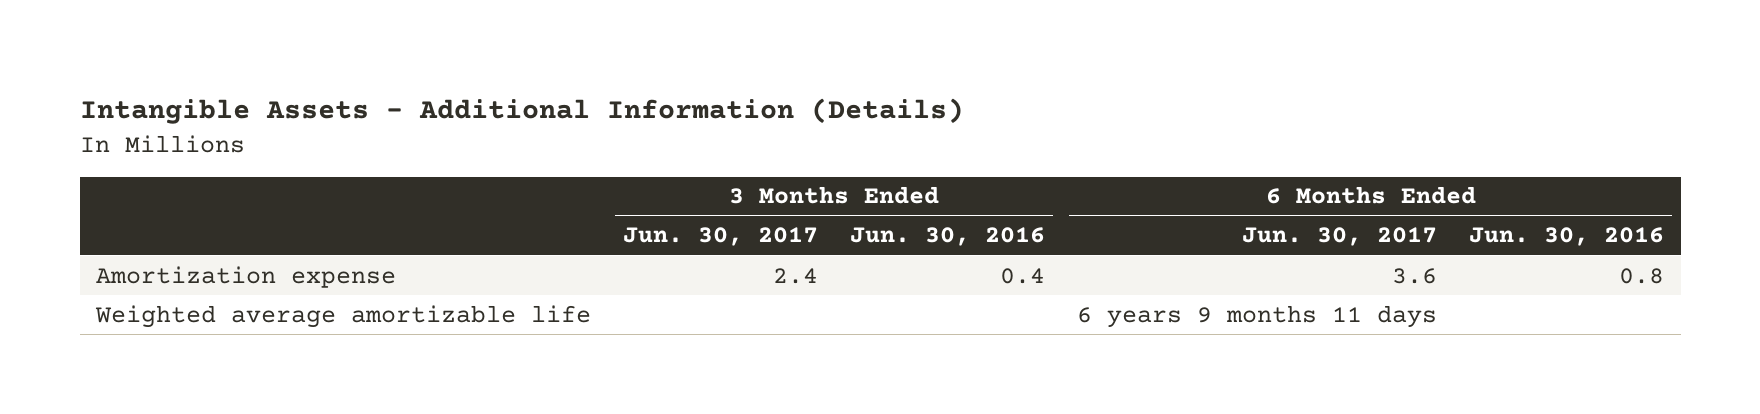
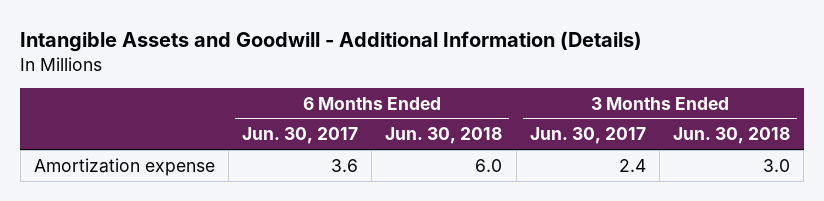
[79,98,964,125] Intangible Assets - Additional Information (Details) -> [20,31,643,53] Intangible Assets and Goodwill - Additional Information (Details)
[850,227,1046,247] Jun. 30, 2016 -> none
[1469,227,1665,247] Jun. 30, 2016 -> none
none -> [385,127,503,145] Jun. 30, 2018
none -> [673,127,791,145] Jun. 30, 2018
[94,304,591,328] Weighted average amortizable life -> none

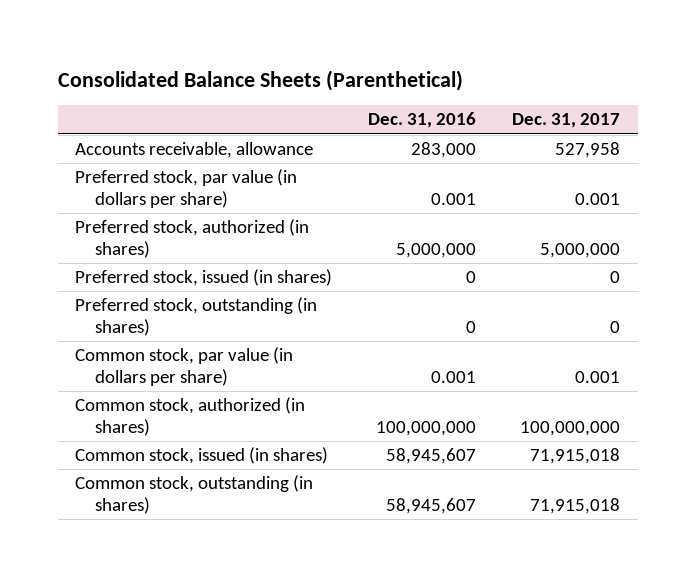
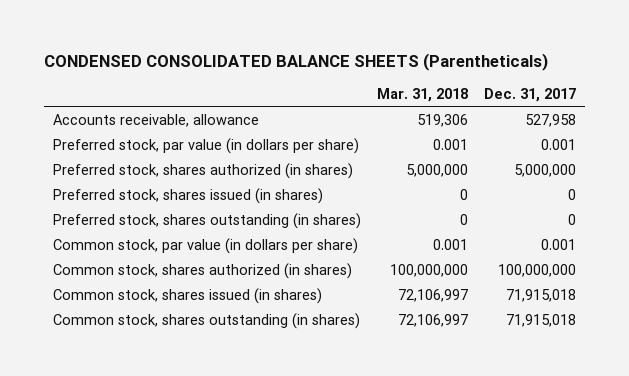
[57,69,463,91] Consolidated Balance Sheets (Parenthetical) -> [44,52,549,71] CONDENSED CONSOLIDATED BALANCE SHEETS (Parentheticals)
[368,112,477,129] Dec. 31, 2016 -> none
none -> [376,87,468,102] Mar. 31, 2018
[75,219,310,258] Preferred stock, authorized (in shares) -> [52,162,353,179] Preferred stock, shares authorized (in shares)
[75,269,333,287] Preferred stock, issued (in shares) -> [52,187,323,204] Preferred stock, shares issued (in shares)
[75,297,318,336] Preferred stock, outstanding (in shares) -> [52,212,361,229] Preferred stock, shares outstanding (in shares)
[75,397,306,436] Common stock, authorized (in shares) -> [52,262,352,279] Common stock, shares authorized (in shares)
[75,447,329,465] Common stock, issued (in shares) -> [52,287,322,304] Common stock, shares issued (in shares)
[75,475,314,514] Common stock, outstanding (in shares) -> [52,312,360,329] Common stock, shares outstanding (in shares)

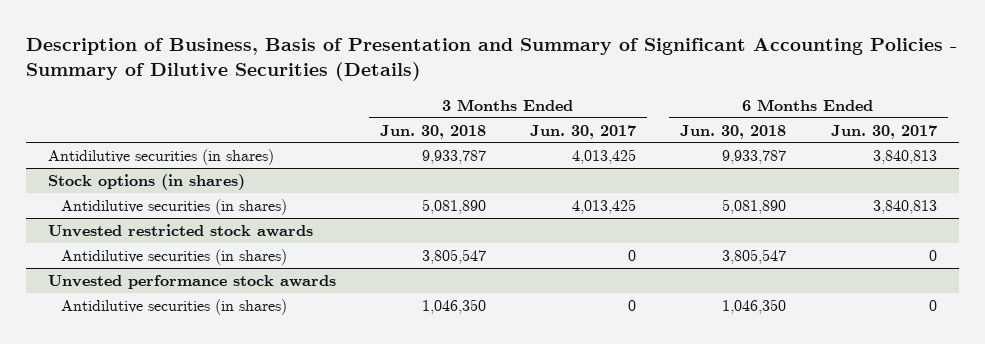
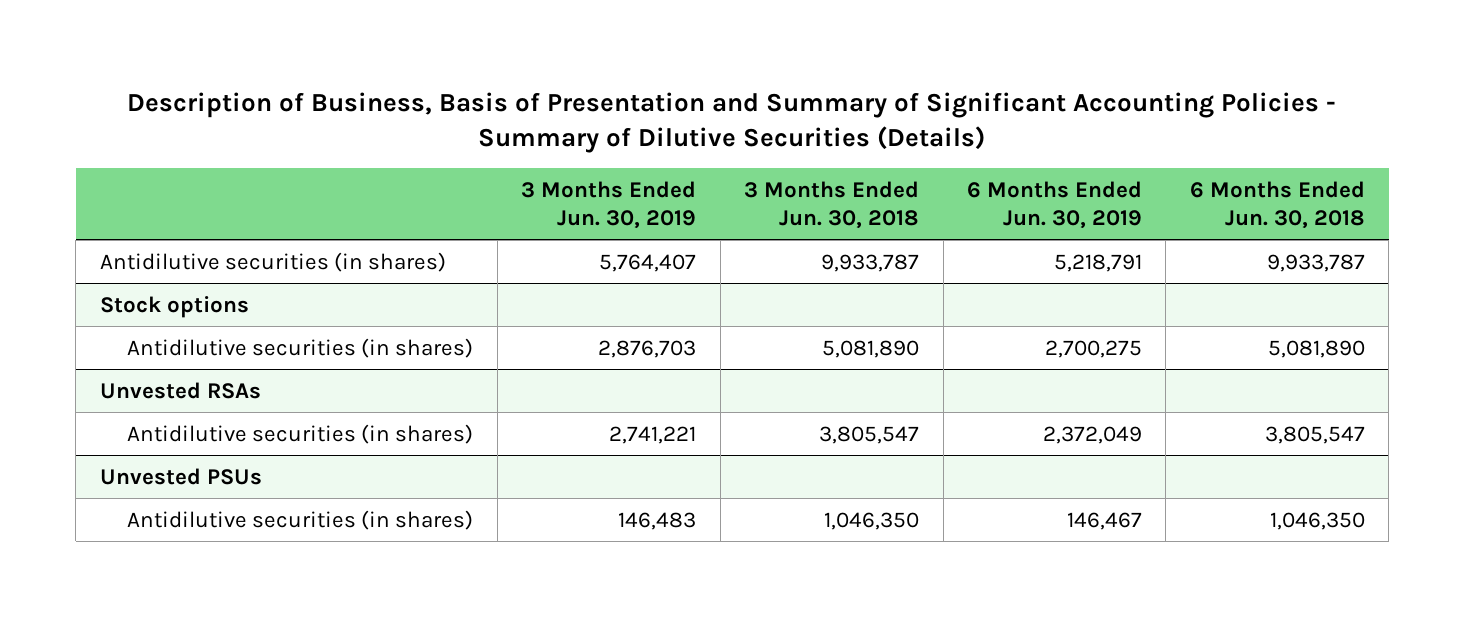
[530,124,637,139] Jun. 30, 2017 -> none
[830,124,937,139] Jun. 30, 2017 -> none
none -> [521,180,697,229] 3 Months Ended Jun. 30, 2019
none -> [966,180,1142,229] 6 Months Ended Jun. 30, 2019
[48,174,246,191] Stock options (in shares) -> [99,295,249,318] Stock options
[48,224,314,238] Unvested restricted stock awards -> [99,381,261,399] Unvested RSAs
[48,275,337,290] Unvested performance stock awards -> [99,467,262,485] Unvested PSUs

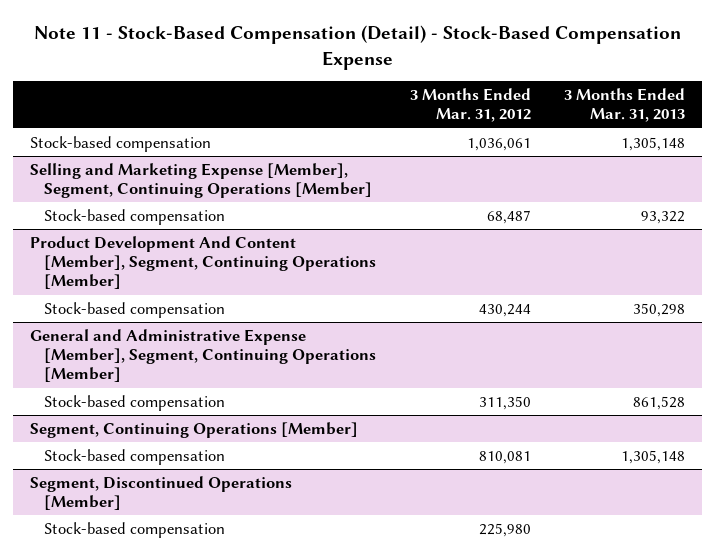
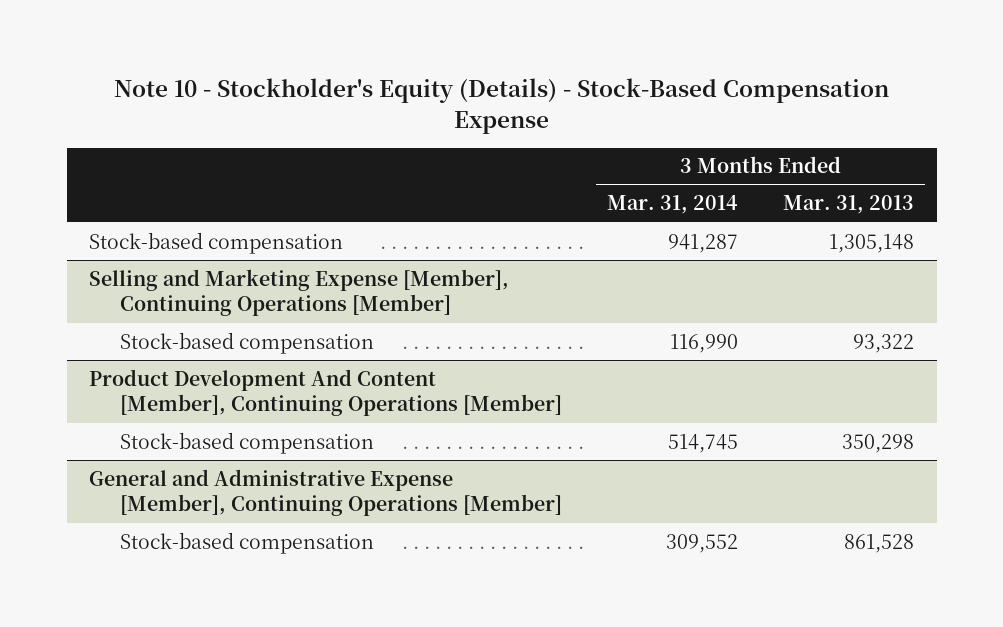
[33,25,681,70] Note 11 - Stock-Based Compensation (Detail) - Stock-Based Compensation Expense -> [113,78,889,134] Note 10 - Stockholder's Equity (Details) - Stock-Based Compensation Expense
[409,88,531,123] 3 Months Ended Mar. 31, 2012 -> none
none -> [606,195,738,215] Mar. 31, 2014
[30,162,373,199] Selling and Marketing Expense [Member], Segment, Continuing Operations [Member] -> [89,268,510,317] Selling and Marketing Expense [Member], Continuing Operations [Member]
[30,235,377,290] Product Development And Content [Member], Segment, Continuing Operations [Member] -> [89,368,562,417] Product Development And Content [Member], Continuing Operations [Member]
[30,328,377,383] General and Administrative Expense [Member], Segment, Continuing Operations [Member] -> [89,468,562,517] General and Administrative Expense [Member], Continuing Operations [Member]
[30,421,359,438] Segment, Continuing Operations [Member] -> none
[44,448,226,465] Stock-based compensation -> none
[30,475,293,511] Segment, Discontinued Operations [Member] -> none
[44,521,226,538] Stock-based compensation -> none

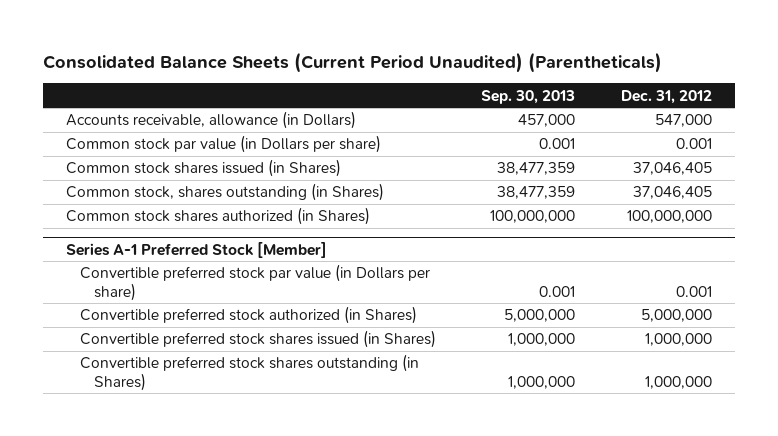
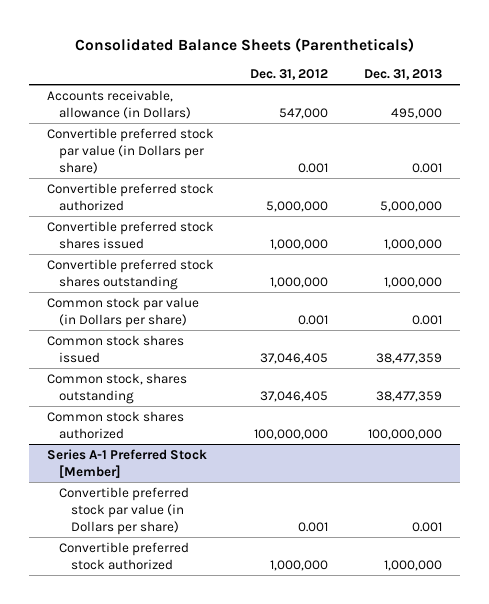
[43,51,663,73] Consolidated Balance Sheets (Current Period Unaudited) (Parentheticals) -> [74,38,414,53] Consolidated Balance Sheets (Parentheticals)
[481,89,576,104] Sep. 30, 2013 -> none
none -> [363,69,442,81] Dec. 31, 2013
none -> [47,127,215,174] Convertible preferred stock par value (in Dollars per share)
none -> [47,182,215,211] Convertible preferred stock authorized
none -> [47,220,215,249] Convertible preferred stock shares issued
none -> [47,258,215,290] Convertible preferred stock shares outstanding
[65,159,341,178] Common stock shares issued (in Shares) -> [47,334,185,363] Common stock shares issued
[65,183,384,202] Common stock, shares outstanding (in Shares) -> [47,372,188,404] Common stock, shares outstanding
[65,207,370,226] Common stock shares authorized (in Shares) -> [47,410,185,439] Common stock shares authorized
[79,330,436,349] Convertible preferred stock shares issued (in Shares) -> none
[79,354,419,391] Convertible preferred stock shares outstanding (in Shares) -> none
[79,306,417,325] Convertible preferred stock authorized (in Shares) -> [59,541,190,570] Convertible preferred stock authorized
[640,309,712,323] 5,000,000 -> [270,559,329,571] 1,000,000

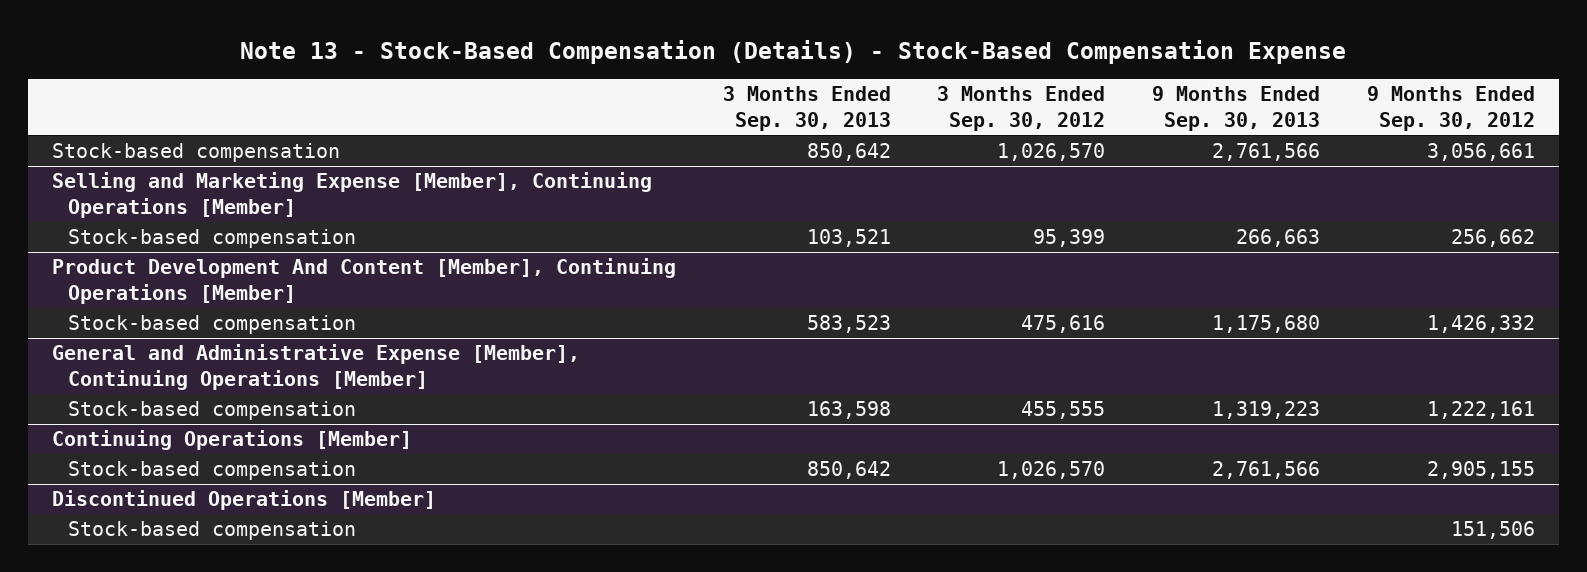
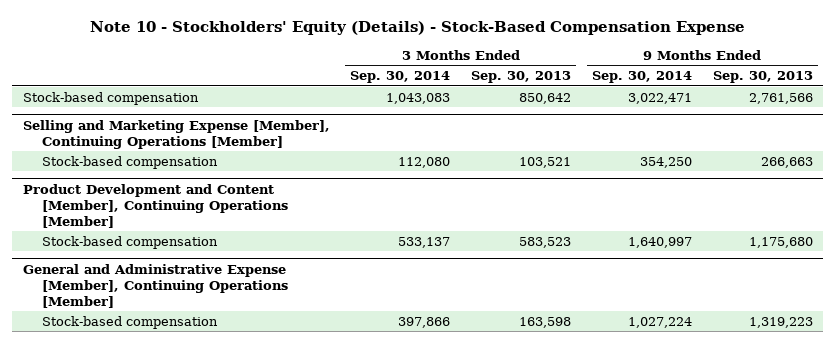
[240,39,1347,64] Note 13 - Stock-Based Compensation (Details) - Stock-Based Compensation Expense -> [89,21,745,36] Note 10 - Stockholders' Equity (Details) - Stock-Based Compensation Expense
[937,86,1106,131] 3 Months Ended Sep. 30, 2012 -> none
[1367,86,1536,131] 9 Months Ended Sep. 30, 2012 -> none
none -> [350,71,451,84] Sep. 30, 2014
none -> [591,71,692,84] Sep. 30, 2014
[51,258,676,304] Product Development And Content [Member], Continuing Operations [Member] -> [22,183,288,228] Product Development and Content [Member], Continuing Operations [Member]
[51,430,412,451] Continuing Operations [Member] -> none
[68,461,357,481] Stock-based compensation -> none
[51,490,436,511] Discontinued Operations [Member] -> none
[68,521,357,541] Stock-based compensation -> none

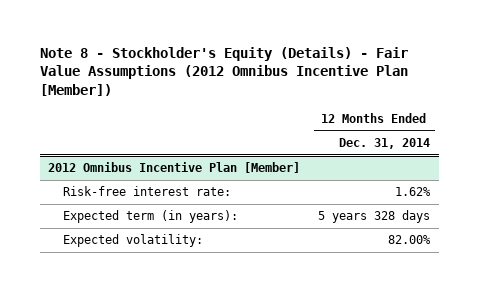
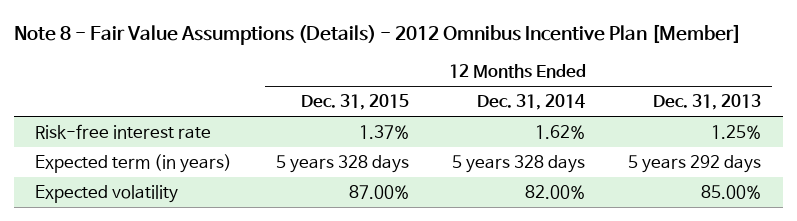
[39,46,408,96] Note 8 - Stockholder's Equity (Details) - Fair Value Assumptions (2012 Omnibus Incentive Plan [Member]) -> [13,23,741,45] Note 8 - Fair Value Assumptions (Details) - 2012 Omnibus Incentive Plan [Member]
none -> [300,94,409,111] Dec. 31, 2015
none -> [653,94,762,111] Dec. 31, 2013
[48,162,301,174] 2012 Omnibus Incentive Plan [Member] -> none
[62,186,231,197] Risk-free interest rate: -> [35,123,212,139] Risk-free interest rate
[62,210,238,224] Expected term (in years): -> [35,153,233,173] Expected term (in years)
[62,234,203,248] Expected volatility: -> [35,184,179,203] Expected volatility

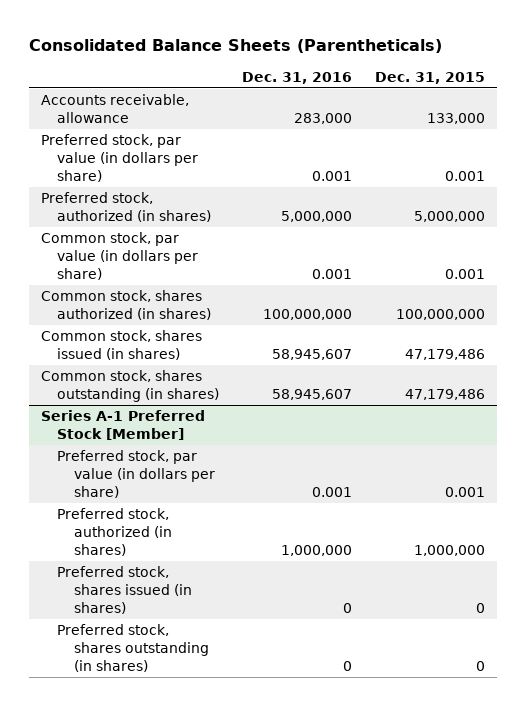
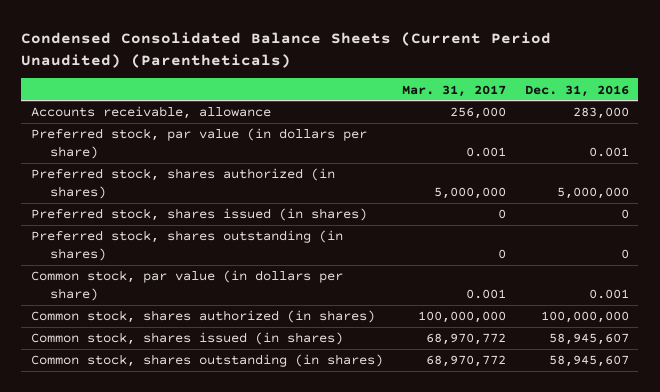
[29,39,443,54] Consolidated Balance Sheets (Parentheticals) -> [21,31,552,68] Condensed Consolidated Balance Sheets (Current Period Unaudited) (Parentheticals)
[375,71,486,84] Dec. 31, 2015 -> none
none -> [401,84,506,97] Mar. 31, 2017
[40,192,212,223] Preferred stock, authorized (in shares) -> [30,168,335,199] Preferred stock, shares authorized (in shares)
none -> [30,208,367,222] Preferred stock, shares issued (in shares)
none -> [30,230,343,261] Preferred stock, shares outstanding (in shares)
[40,410,205,441] Series A-1 Preferred Stock [Member] -> none
[57,450,216,499] Preferred stock, par value (in dollars per share) -> none
[57,508,173,557] Preferred stock, authorized (in shares) -> none
[57,566,193,615] Preferred stock, shares issued (in shares) -> none
[57,624,210,673] Preferred stock, shares outstanding (in shares) -> none

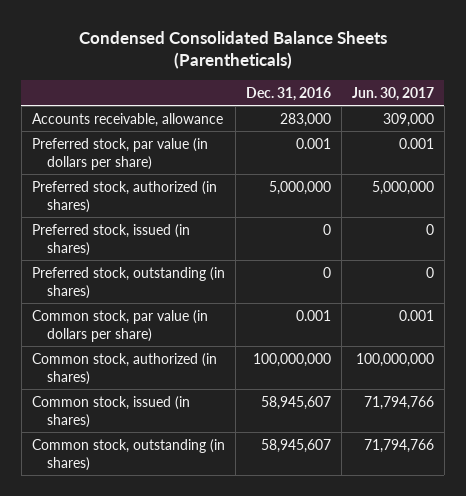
[21,31,552,68] Condensed Consolidated Balance Sheets (Current Period Unaudited) (Parentheticals) -> [78,30,387,69] Condensed Consolidated Balance Sheets (Parentheticals)
[401,84,506,97] Mar. 31, 2017 -> none
none -> [351,86,434,101] Jun. 30, 2017
[30,168,335,199] Preferred stock, shares authorized (in shares) -> [31,180,217,213] Preferred stock, authorized (in shares)
[30,208,367,222] Preferred stock, shares issued (in shares) -> [31,223,190,256] Preferred stock, issued (in shares)
[30,230,343,261] Preferred stock, shares outstanding (in shares) -> [31,266,225,299] Preferred stock, outstanding (in shares)
[30,310,375,324] Common stock, shares authorized (in shares) -> [31,352,217,385] Common stock, authorized (in shares)
[30,332,343,346] Common stock, shares issued (in shares) -> [31,395,190,428] Common stock, issued (in shares)
[30,354,383,368] Common stock, shares outstanding (in shares) -> [31,438,225,471] Common stock, outstanding (in shares)

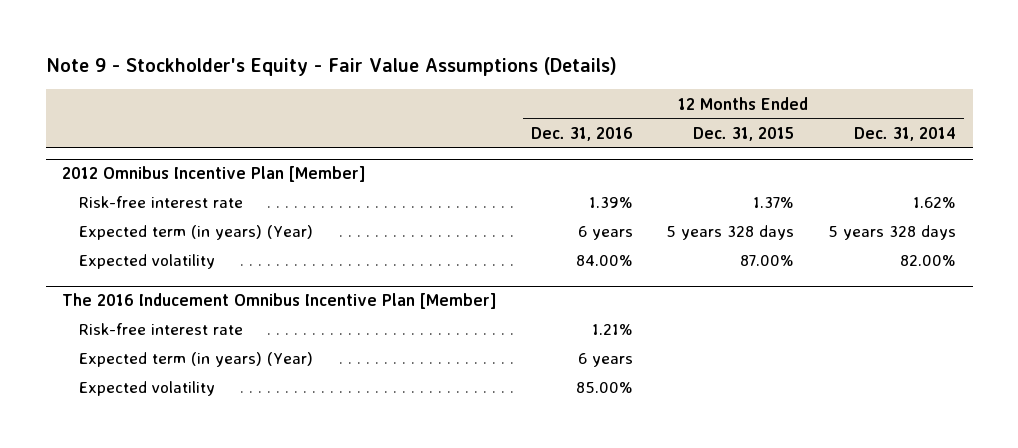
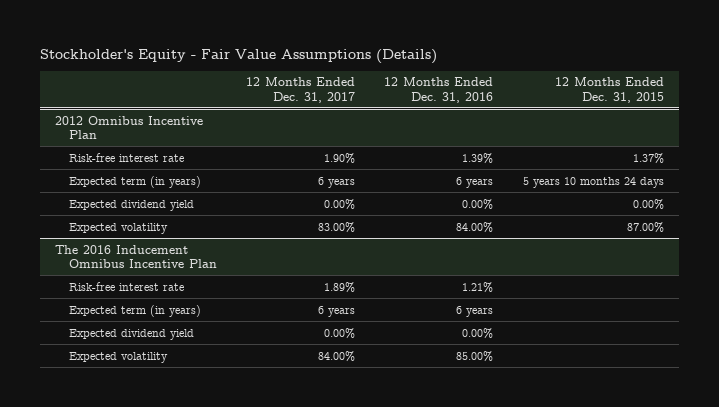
[45,57,617,77] Note 9 - Stockholder's Equity - Fair Value Assumptions (Details) -> [39,48,437,64] Stockholder's Equity - Fair Value Assumptions (Details)
[854,126,957,141] Dec. 31, 2014 -> none
none -> [245,77,355,103] 12 Months Ended Dec. 31, 2017
[62,166,367,183] 2012 Omnibus Incentive Plan [Member] -> [54,115,203,139] 2012 Omnibus Incentive Plan
[79,225,314,241] Expected term (in years) (Year) -> [68,175,201,188] Expected term (in years)
[666,225,795,241] 5 years 328 days -> [522,176,664,188] 5 years 10 months 24 days
none -> [68,199,194,211] Expected dividend yield
[62,293,498,310] The 2016 Inducement Omnibus Incentive Plan [Member] -> [54,244,217,268] The 2016 Inducement Omnibus Incentive Plan
[79,352,314,368] Expected term (in years) (Year) -> [68,304,201,317] Expected term (in years)
none -> [68,328,194,340] Expected dividend yield

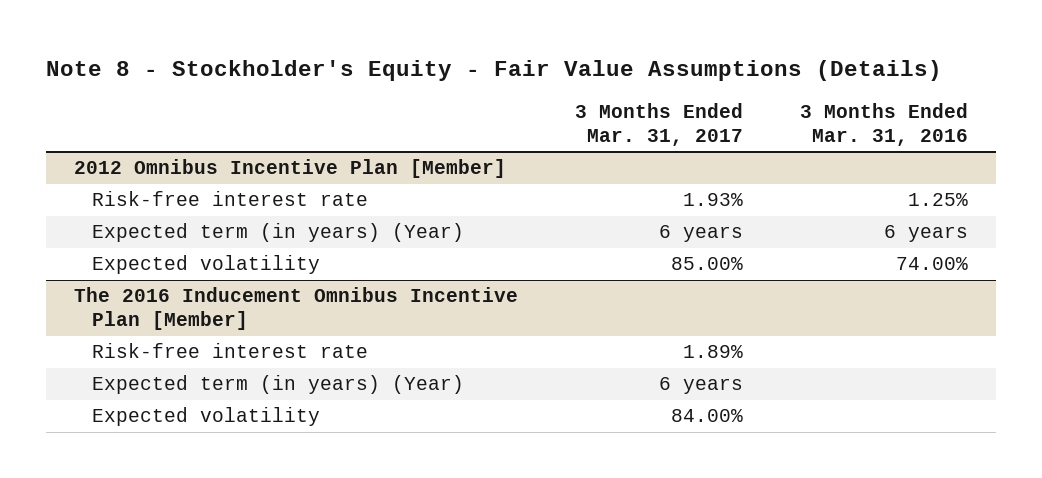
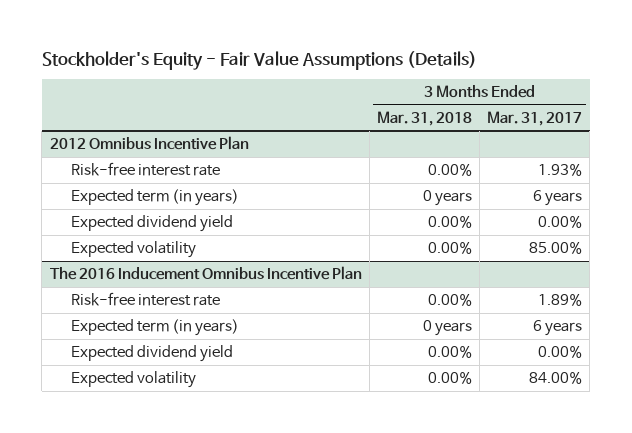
[45,60,942,82] Note 8 - Stockholder's Equity - Fair Value Assumptions (Details) -> [41,50,477,70] Stockholder's Equity - Fair Value Assumptions (Details)
[799,102,968,146] 3 Months Ended Mar. 31, 2016 -> none
none -> [376,110,472,126] Mar. 31, 2018
[74,159,507,179] 2012 Omnibus Incentive Plan [Member] -> [49,136,249,151] 2012 Omnibus Incentive Plan
[91,223,464,243] Expected term (in years) (Year) -> [71,189,240,207] Expected term (in years)
none -> [71,215,234,233] Expected dividend yield
[74,287,519,331] The 2016 Inducement Omnibus Incentive Plan [Member] -> [49,266,362,281] The 2016 Inducement Omnibus Incentive Plan
[91,375,464,395] Expected term (in years) (Year) -> [71,319,240,337] Expected term (in years)
none -> [71,345,234,363] Expected dividend yield

